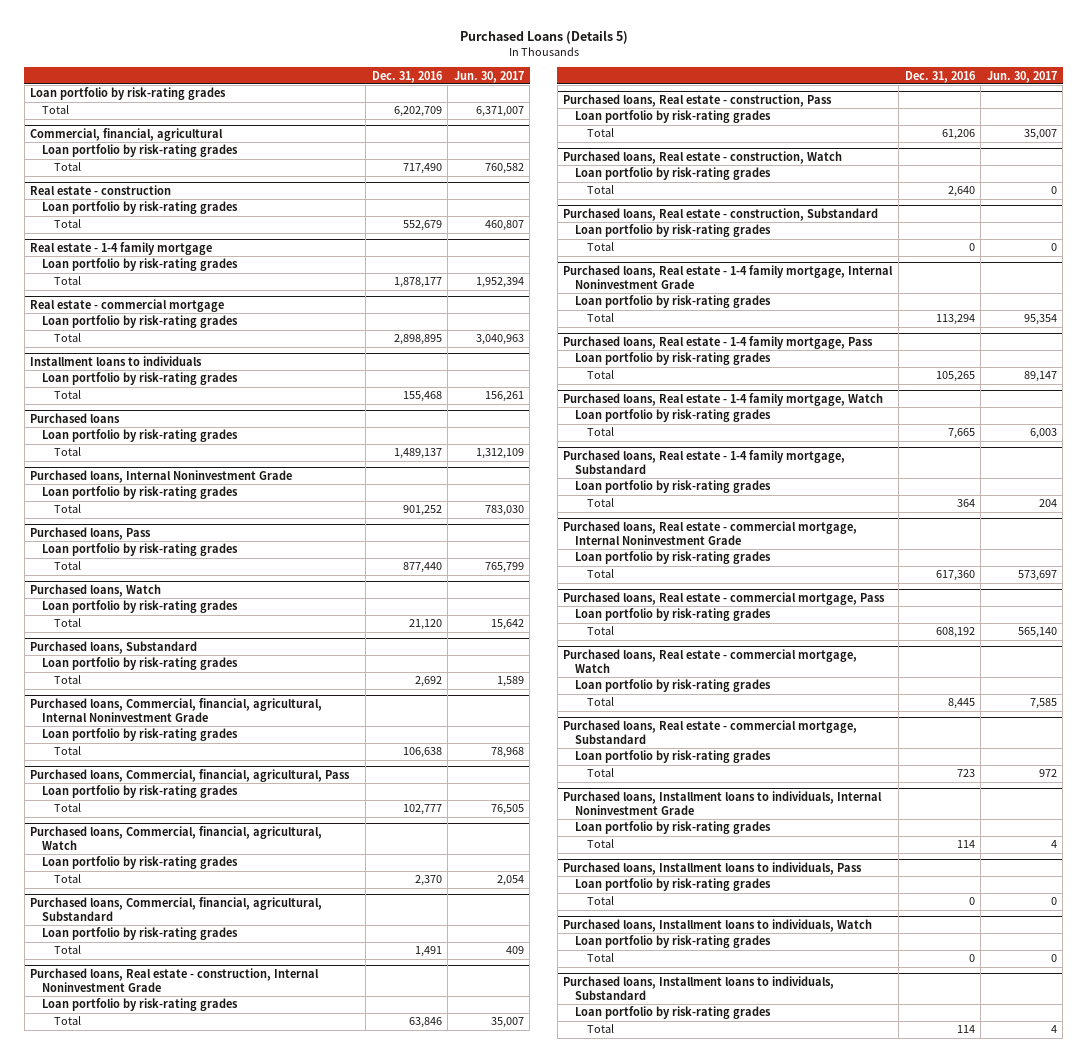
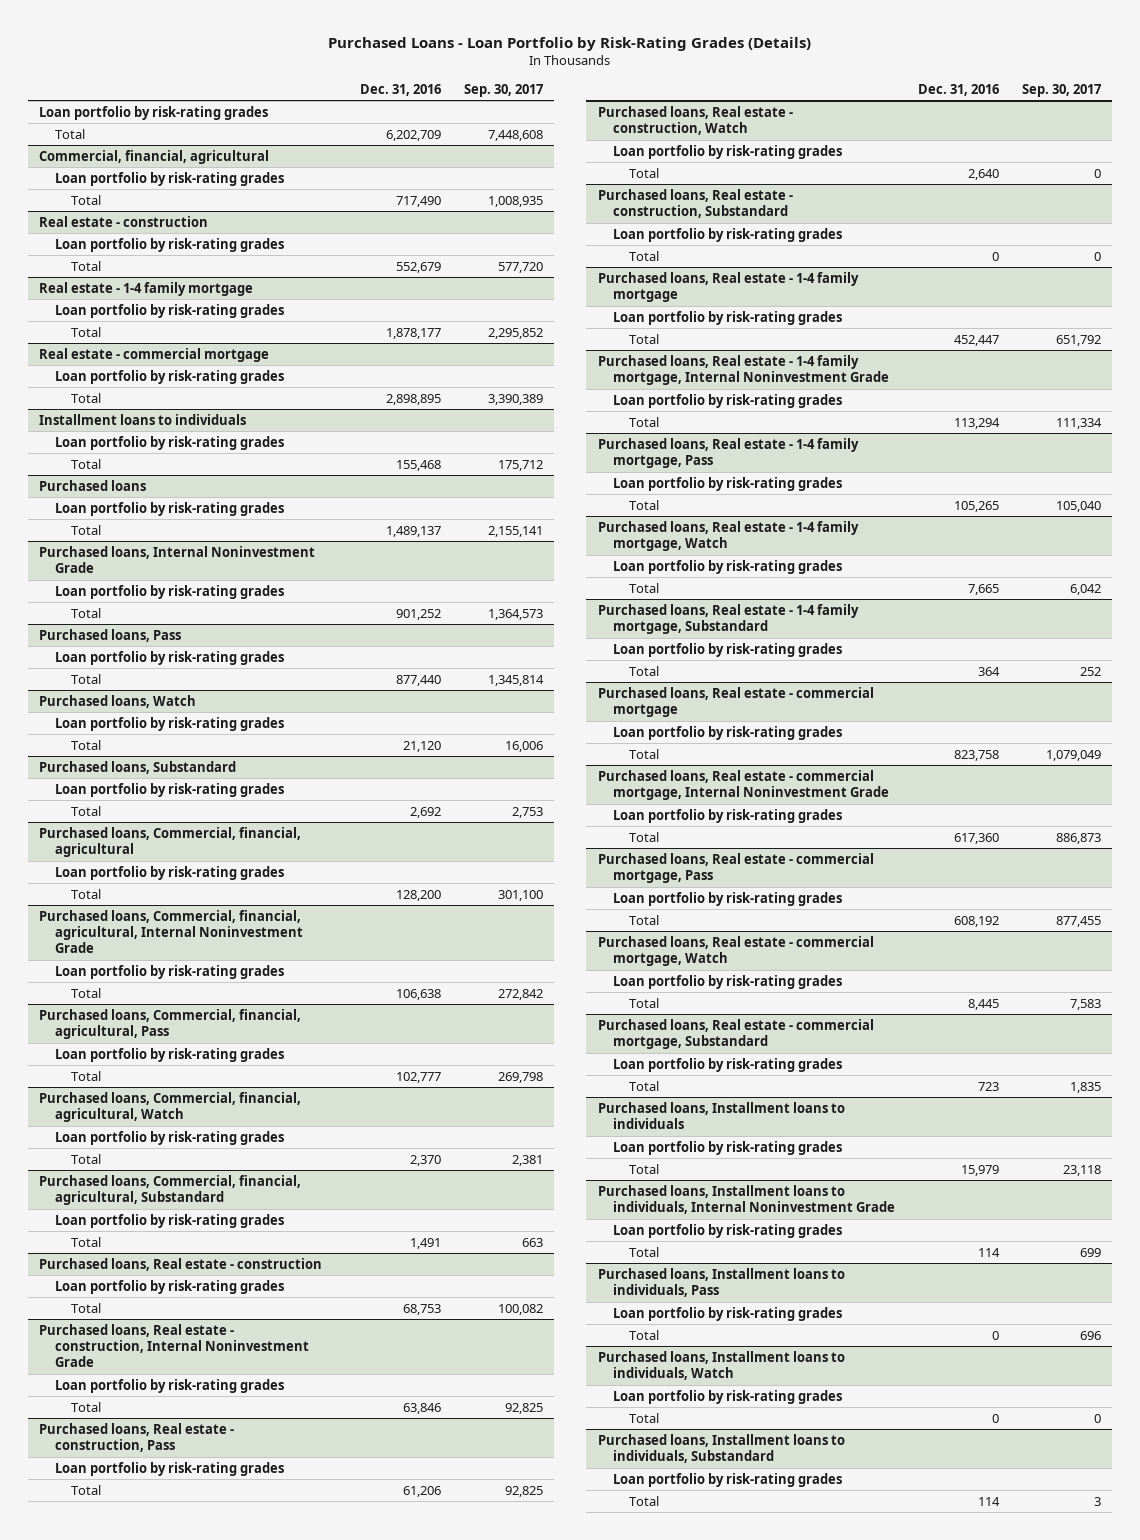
[459,30,628,45] Purchased Loans (Details 5) -> [328,36,812,51] Purchased Loans - Loan Portfolio by Risk-Rating Grades (Details)
[453,70,524,83] Jun. 30, 2017 -> none
none -> [463,83,543,97] Sep. 30, 2017
none -> [39,826,302,858] Purchased loans, Commercial, financial, agricultural
none -> [55,865,285,880] Loan portfolio by risk-rating grades
none -> [71,888,102,899] Total
none -> [39,1257,323,1271] Purchased loans, Real estate - construction
none -> [55,1279,285,1294] Loan portfolio by risk-rating grades
none -> [71,1302,102,1313] Total
none -> [597,271,859,303] Purchased loans, Real estate - 1-4 family mortgage
none -> [613,310,843,325] Loan portfolio by risk-rating grades
none -> [629,333,660,344] Total
none -> [597,686,874,718] Purchased loans, Real estate - commercial mortgage
none -> [613,725,843,740] Loan portfolio by risk-rating grades
none -> [629,748,660,759] Total
none -> [597,1101,845,1130] Purchased loans, Installment loans to individuals
none -> [613,1140,843,1155] Loan portfolio by risk-rating grades
none -> [629,1163,660,1174] Total

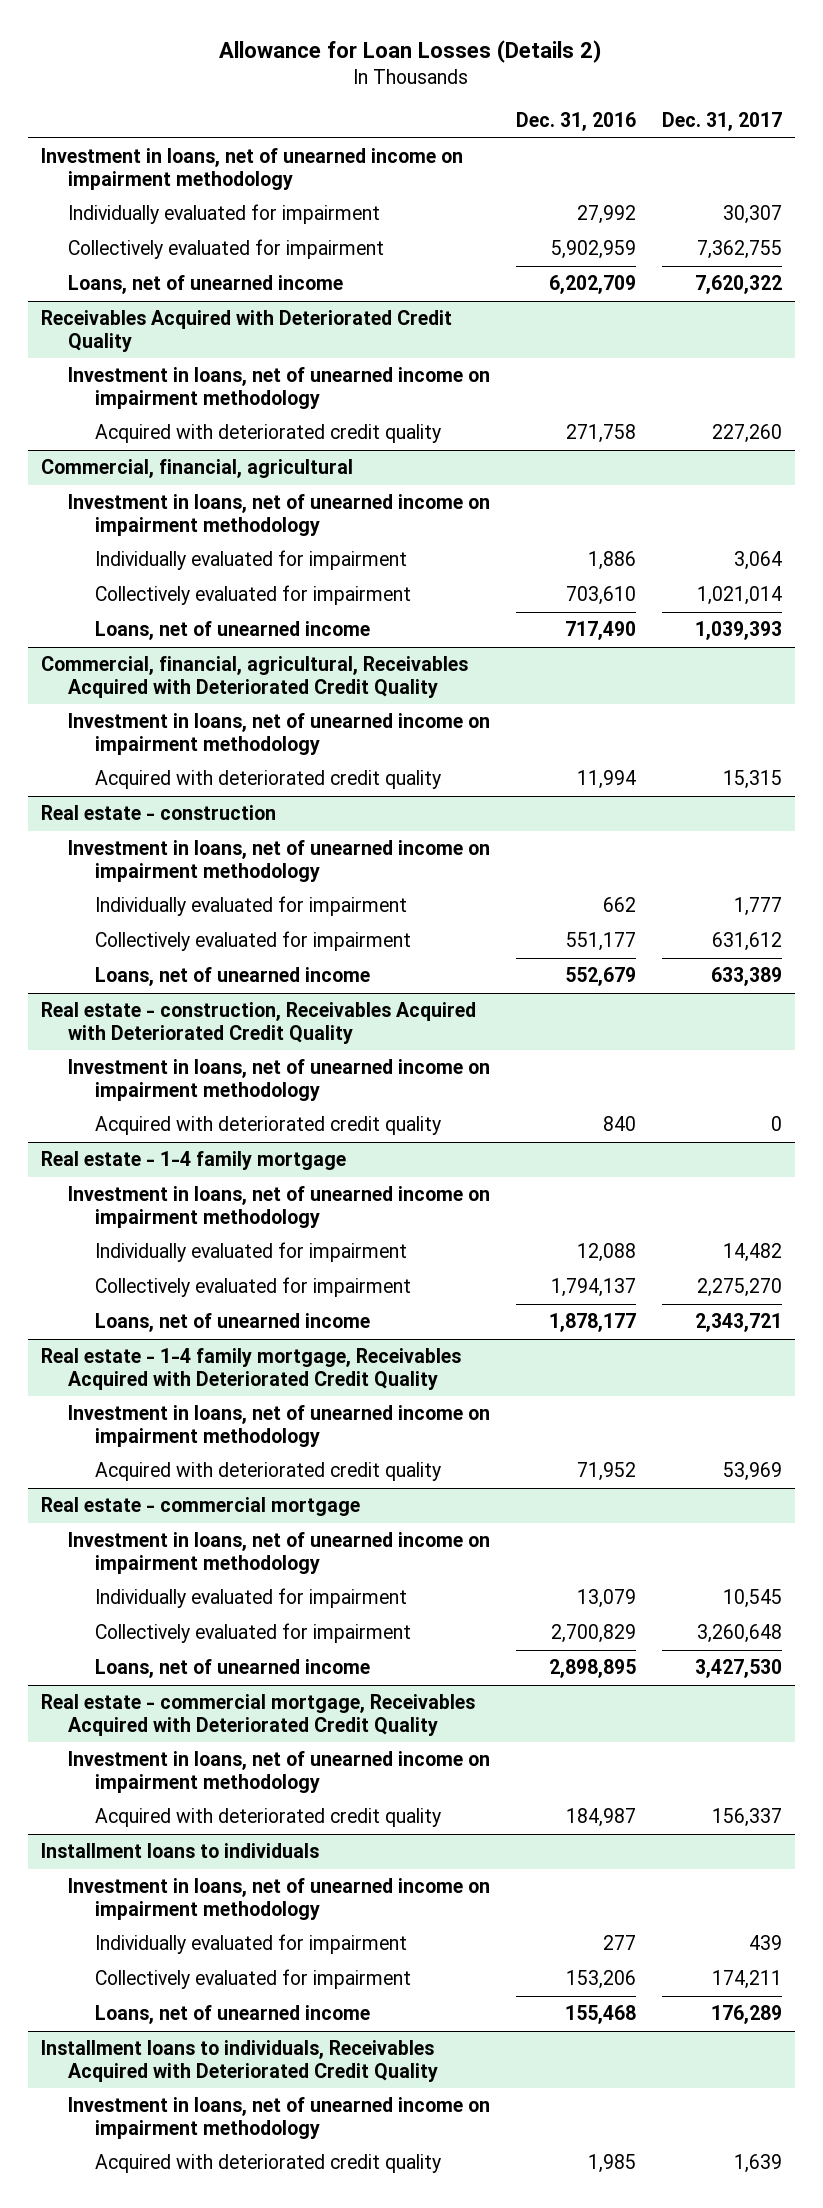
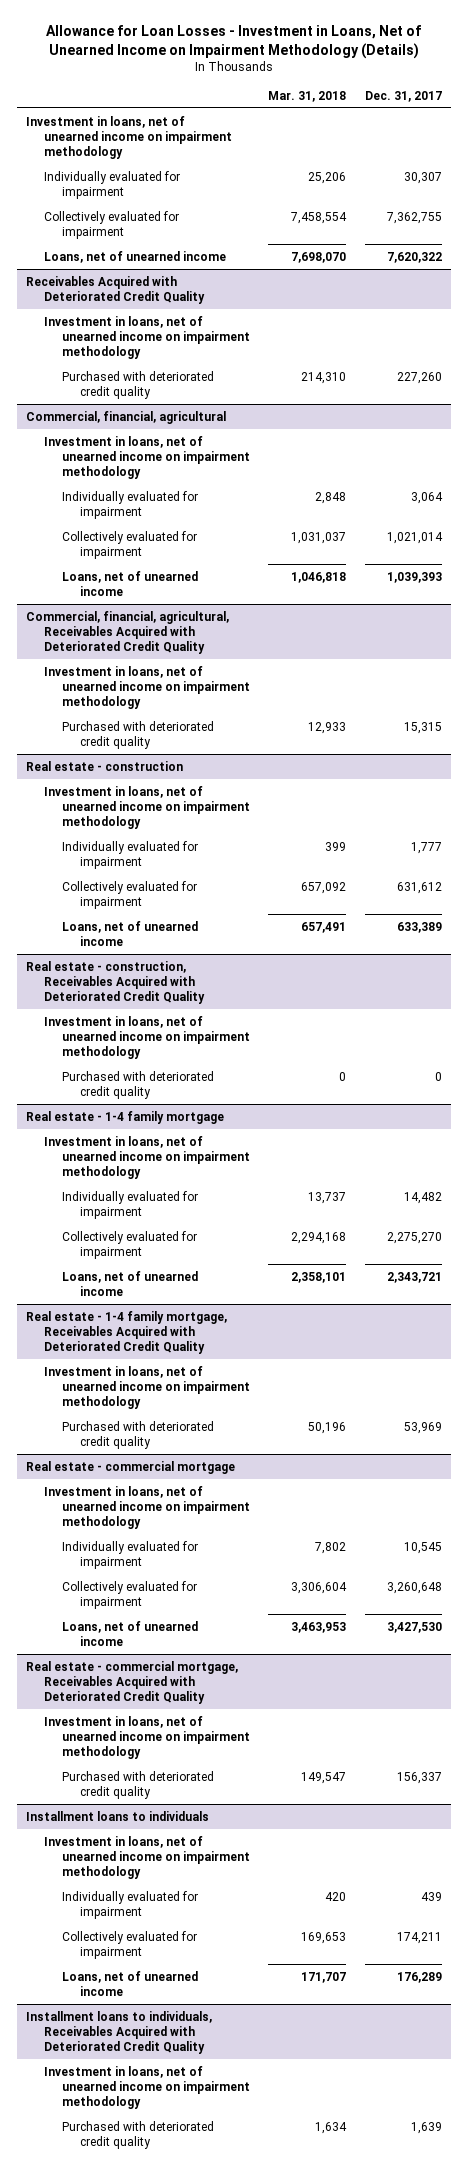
[219,39,603,63] Allowance for Loan Losses (Details 2) -> [46,24,422,59] Allowance for Loan Losses - Investment in Loans, Net of Unearned Income on Impairment Methodology (Details)
[515,112,636,132] Dec. 31, 2016 -> none
none -> [268,90,347,102] Mar. 31, 2018
[94,424,441,444] Acquired with deteriorated credit quality -> [62,370,215,399] Purchased with deteriorated credit quality
[94,770,441,790] Acquired with deteriorated credit quality -> [62,720,215,749] Purchased with deteriorated credit quality
[94,1116,441,1136] Acquired with deteriorated credit quality -> [62,1070,215,1099] Purchased with deteriorated credit quality
[94,1462,441,1482] Acquired with deteriorated credit quality -> [62,1420,215,1449] Purchased with deteriorated credit quality
[94,1808,441,1828] Acquired with deteriorated credit quality -> [62,1770,215,1799] Purchased with deteriorated credit quality
[94,2154,441,2174] Acquired with deteriorated credit quality -> [62,2120,215,2149] Purchased with deteriorated credit quality

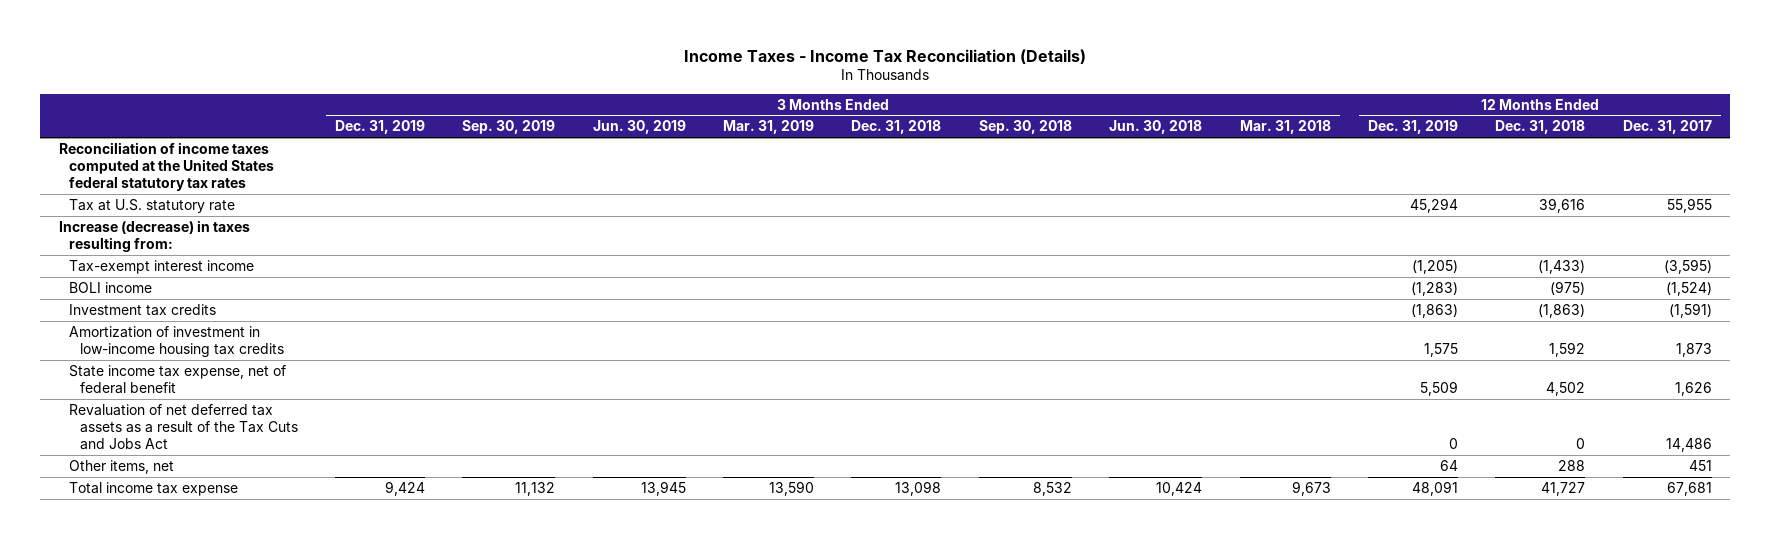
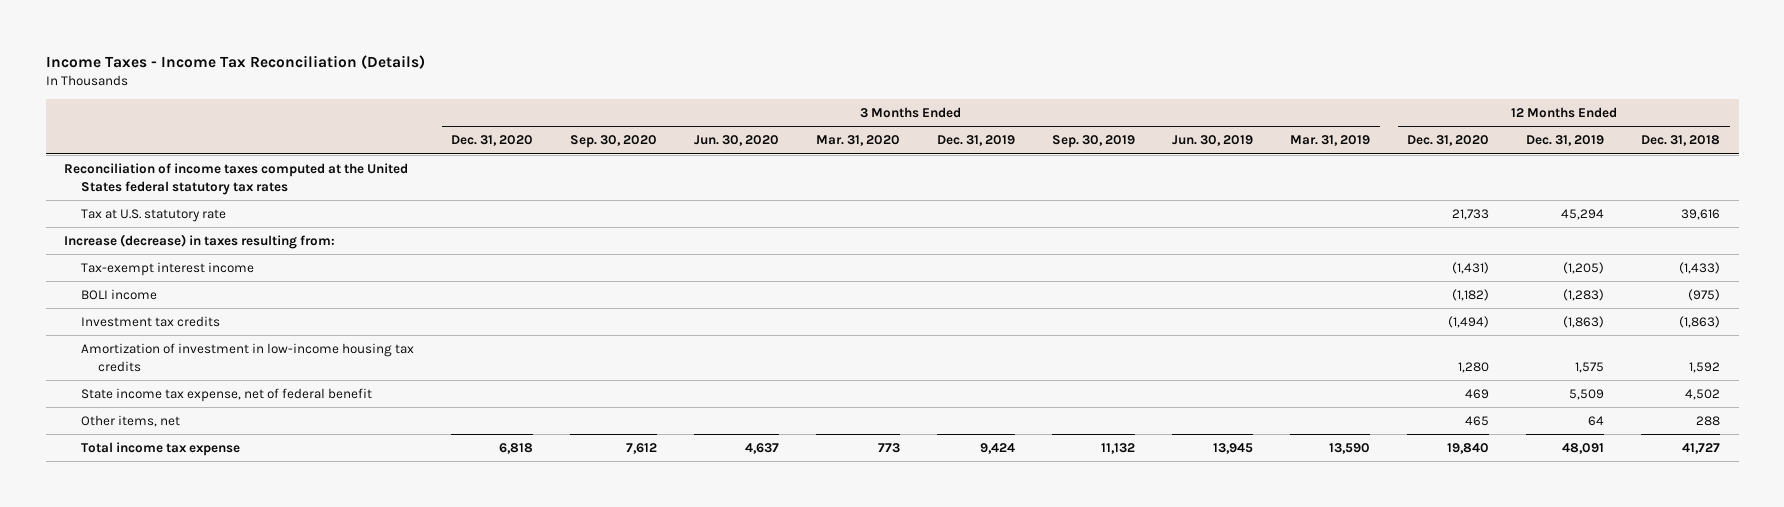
[851,120,942,135] Dec. 31, 2018 -> none
[978,120,1072,135] Sep. 30, 2018 -> none
[1109,120,1203,135] Jun. 30, 2018 -> none
[1239,120,1331,135] Mar. 31, 2018 -> none
[1622,120,1712,135] Dec. 31, 2017 -> none
none -> [451,135,534,147] Dec. 31, 2020
none -> [570,135,658,149] Sep. 30, 2020
none -> [694,135,780,147] Jun. 30, 2020
none -> [816,135,901,147] Mar. 31, 2020
none -> [1407,135,1490,147] Dec. 31, 2020
[69,403,298,451] Revaluation of net deferred tax assets as a result of the Tax Cuts and Jobs Act -> none

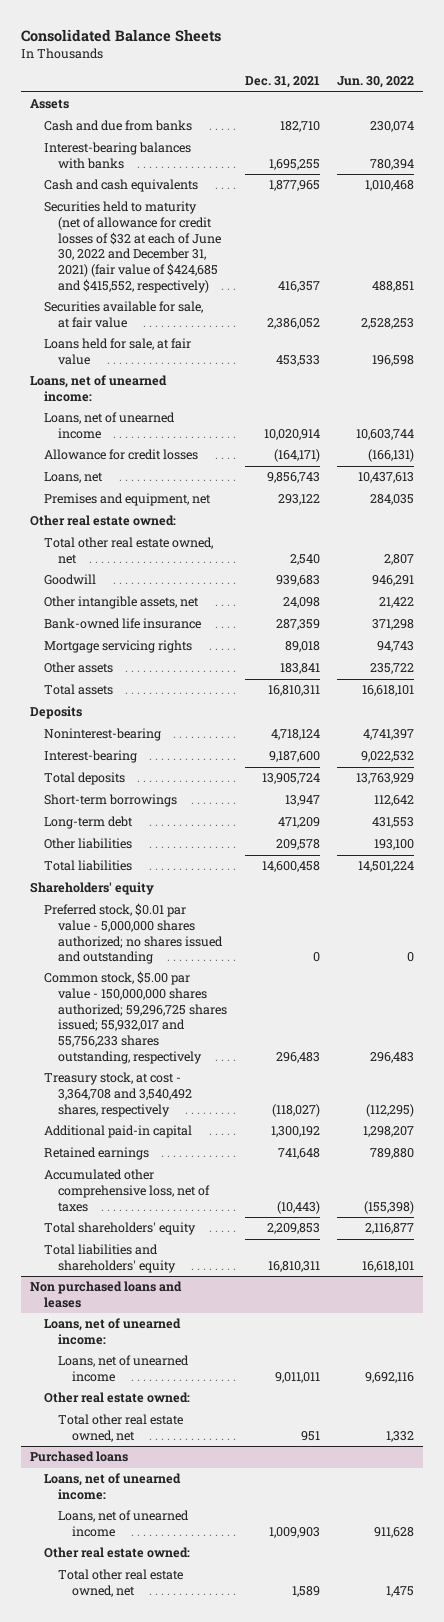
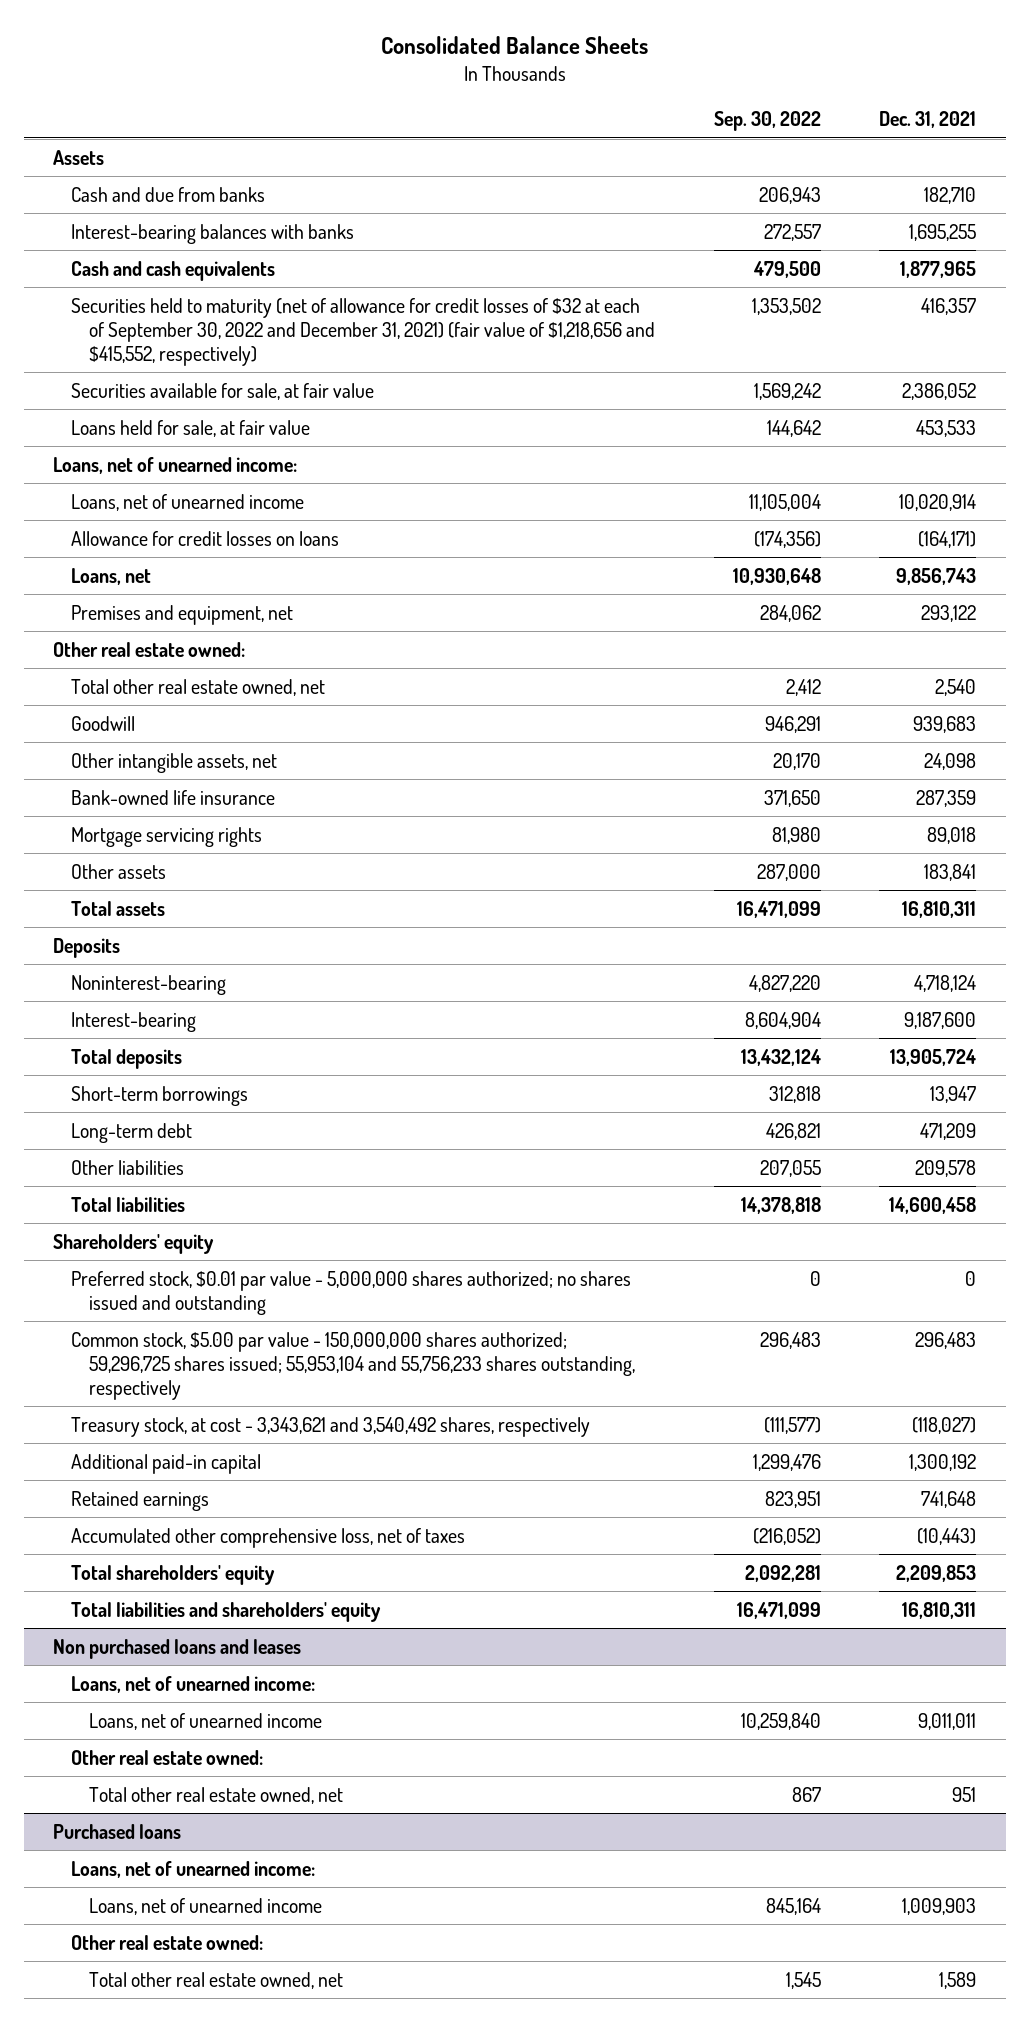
[336,76,414,89] Jun. 30, 2022 -> none
none -> [713,111,821,132] Sep. 30, 2022
[43,201,222,293] Securities held to maturity (net of allowance for credit losses of $32 at each of June 30, 2022 and December 31, 2021) (fair value of $424,685 and $415,552, respectively) -> [71,297,656,366] Securities held to maturity (net of allowance for credit losses of $32 at each of September 30, 2022 and December 31, 2021) (fair value of $1,218,656 and $415,552, respectively)
[43,449,198,461] Allowance for credit losses -> [71,530,340,546] Allowance for credit losses on loans
[43,971,228,1064] Common stock, $5.00 par value - 150,000,000 shares authorized; 59,296,725 shares issued; 55,932,017 and 55,756,233 shares outstanding, respectively -> [71,1331,636,1400] Common stock, $5.00 par value - 150,000,000 shares authorized; 59,296,725 shares issued; 55,953,104 and 55,756,233 shares outstanding, respectively
[43,1072,193,1117] Treasury stock, at cost - 3,364,708 and 3,540,492 shares, respectively -> [71,1416,591,1437] Treasury stock, at cost - 3,343,621 and 3,540,492 shares, respectively

